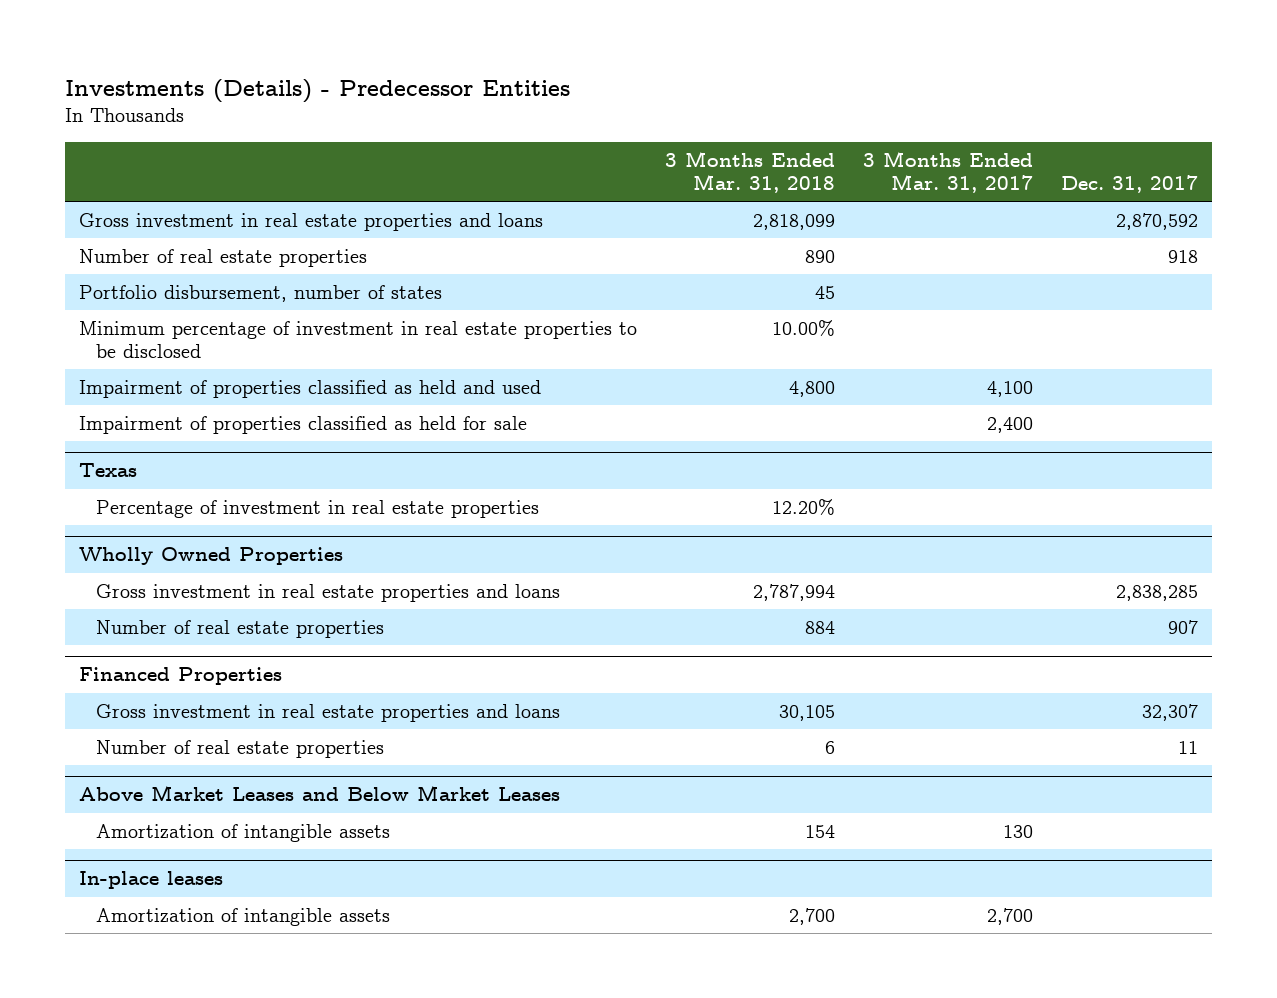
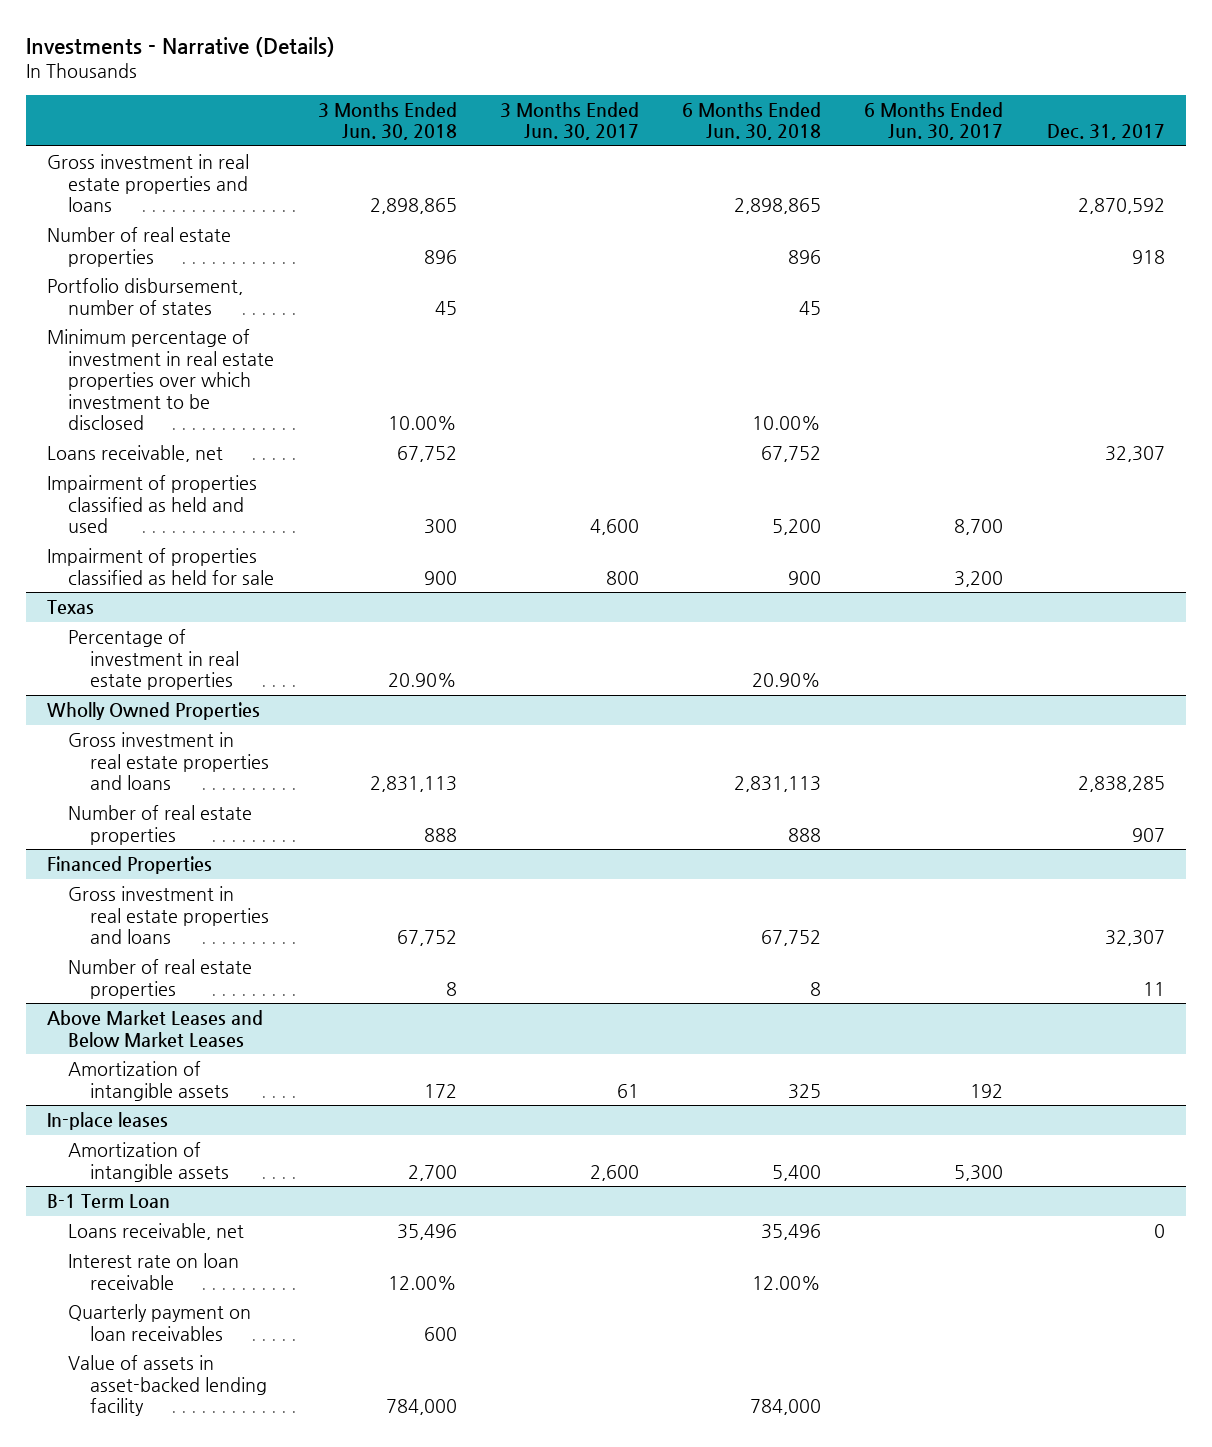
[65,78,571,103] Investments (Details) - Predecessor Entities -> [25,36,335,57] Investments - Narrative (Details)
[665,150,836,193] 3 Months Ended Mar. 31, 2018 -> none
[863,150,1034,193] 3 Months Ended Mar. 31, 2017 -> none
none -> [317,101,457,141] 3 Months Ended Jun. 30, 2018
none -> [499,101,639,141] 3 Months Ended Jun. 30, 2017
none -> [682,101,822,141] 6 Months Ended Jun. 30, 2018
none -> [864,101,1004,141] 6 Months Ended Jun. 30, 2017
[79,320,638,358] Minimum percentage of investment in real estate properties to be disclosed -> [47,329,275,431] Minimum percentage of investment in real estate properties over which investment to be disclosed
none -> [47,445,224,463] Loans receivable, net
none -> [47,1194,171,1209] B-1 Term Loan
none -> [68,1223,245,1241] Loans receivable, net
none -> [68,1253,240,1290] Interest rate on loan receivable
none -> [68,1304,252,1341] Quarterly payment on loan receivables
none -> [68,1355,267,1417] Value of assets in asset-backed lending facility

